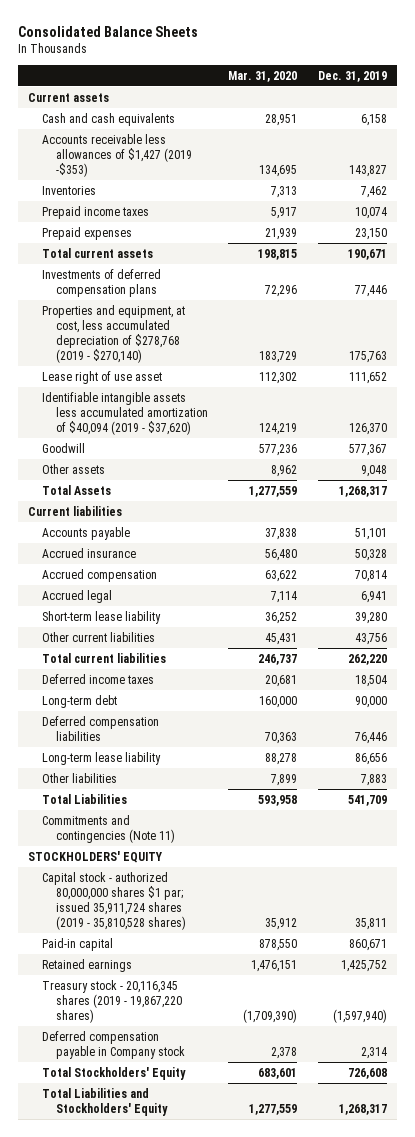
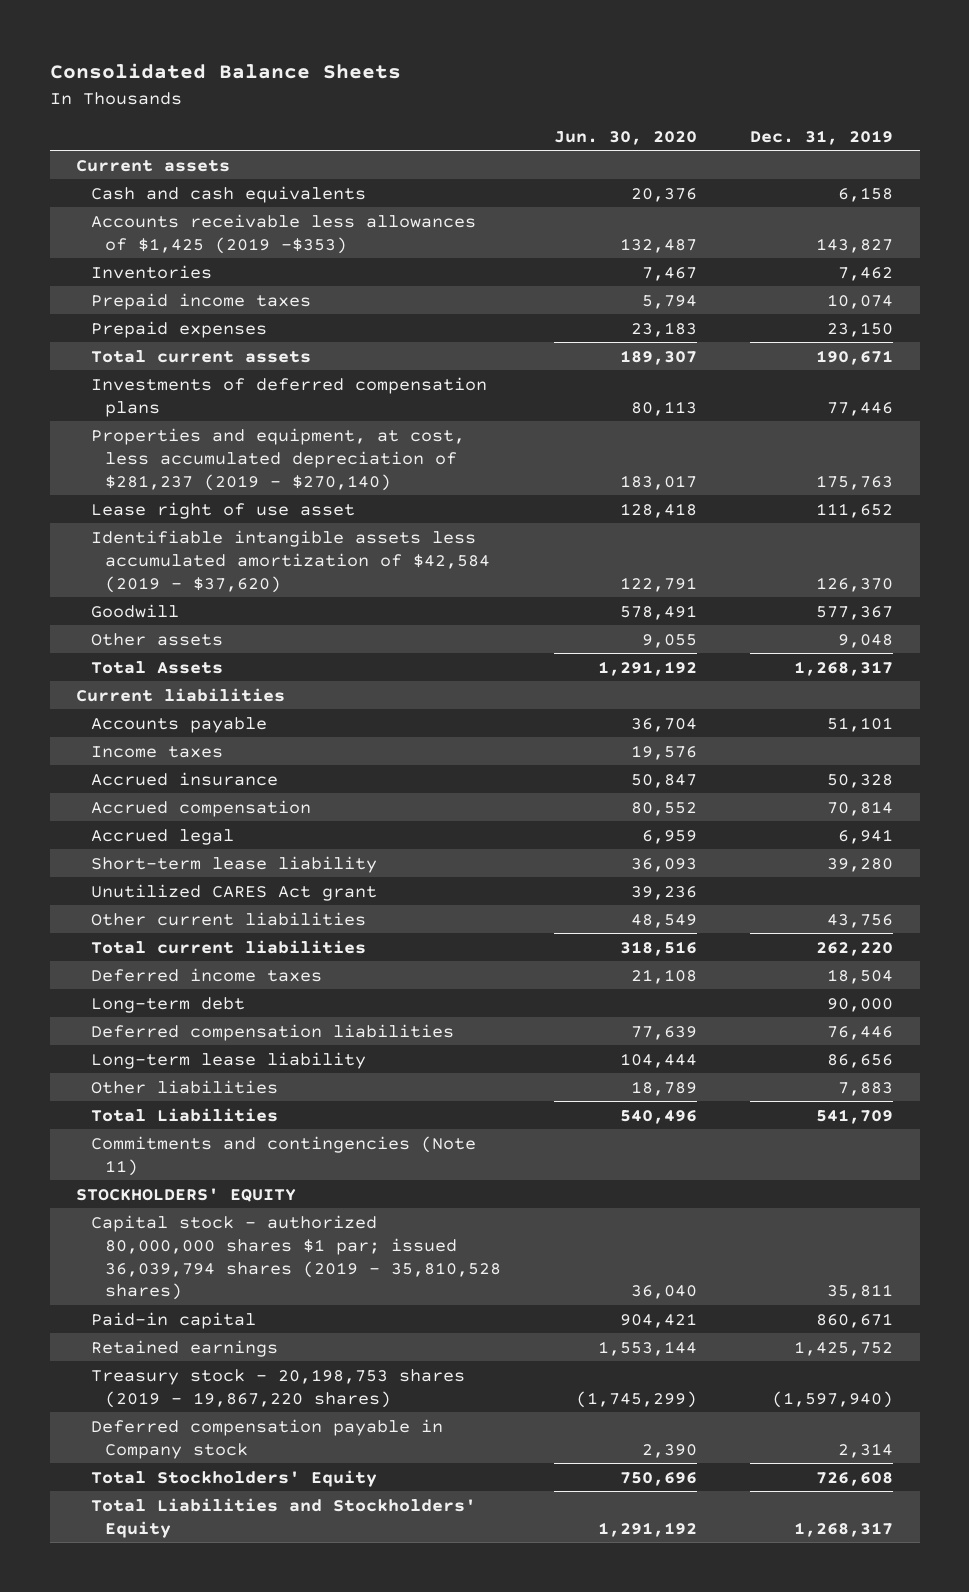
[228,70,298,82] Mar. 31, 2020 -> none
none -> [554,130,698,145] Jun. 30, 2020
[42,133,192,177] Accounts receivable less allowances of $1,427 (2019 -$353) -> [90,213,476,254] Accounts receivable less allowances of $1,425 (2019 -$353)
[42,304,186,363] Properties and equipment, at cost, less accumulated depreciation of $278,768 (2019 - $270,140) -> [90,427,465,491] Properties and equipment, at cost, less accumulated depreciation of $281,237 (2019 - $270,140)
[42,391,208,435] Identifiable intangible assets less accumulated amortization of $40,094 (2019 - $37,620) -> [90,529,491,593] Identifiable intangible assets less accumulated amortization of $42,584 (2019 - $37,620)
none -> [90,745,223,758] Income taxes
none -> [90,883,377,901] Unutilized CARES Act grant
[42,871,186,930] Capital stock - authorized 80,000,000 shares $1 par; issued 35,911,724 shares (2019 - 35,810,528 shares) -> [90,1214,502,1301] Capital stock - authorized 80,000,000 shares $1 par; issued 36,039,794 shares (2019 - 35,810,528 shares)
[42,979,182,1023] Treasury stock - 20,116,345 shares (2019 - 19,867,220 shares) -> [90,1368,465,1408] Treasury stock - 20,198,753 shares (2019 - 19,867,220 shares)

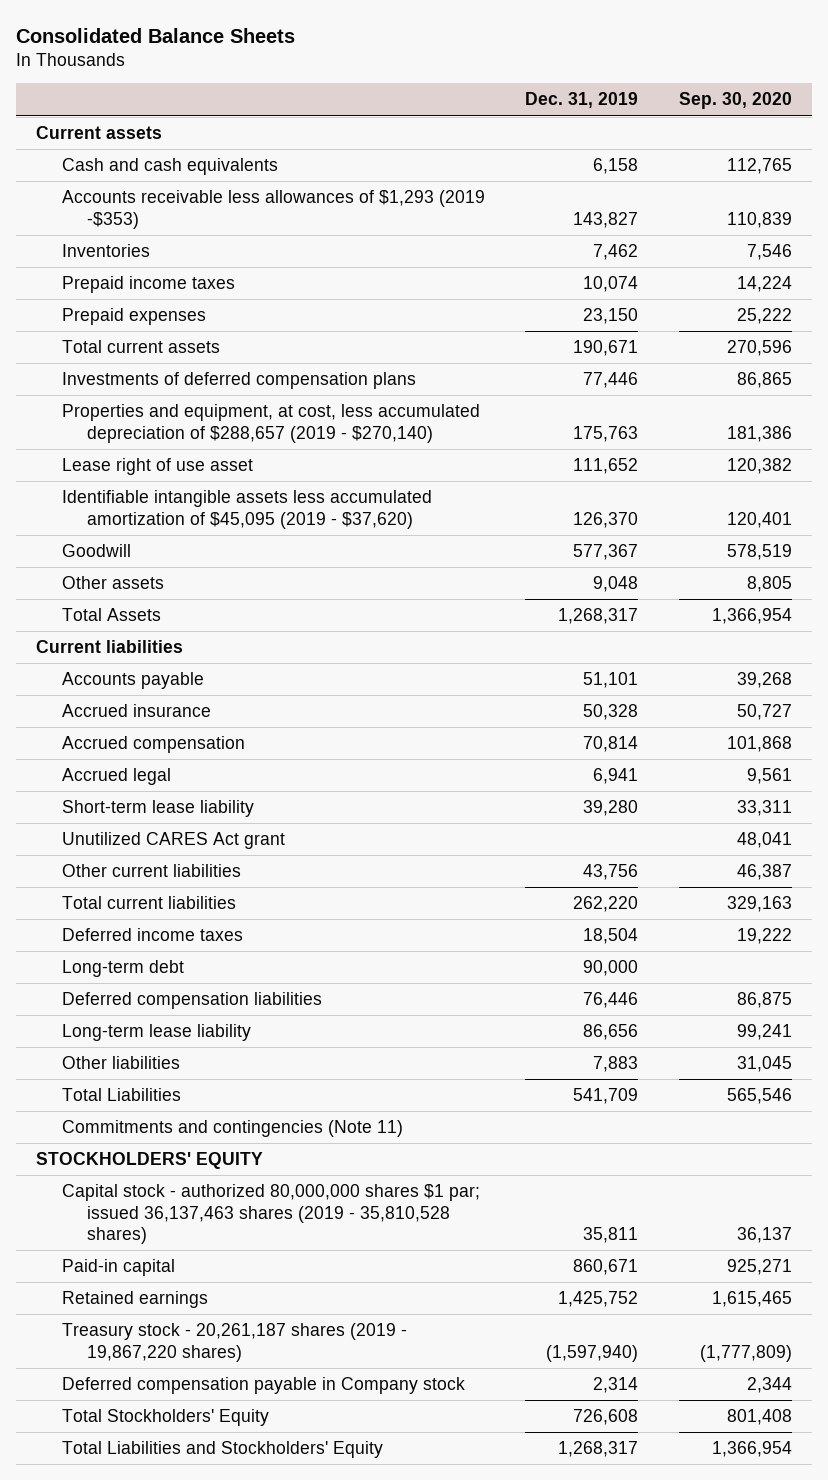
[554,130,698,145] Jun. 30, 2020 -> none
none -> [679,92,793,110] Sep. 30, 2020
[90,213,476,254] Accounts receivable less allowances of $1,425 (2019 -$353) -> [61,190,485,229] Accounts receivable less allowances of $1,293 (2019 -$353)
[90,427,465,491] Properties and equipment, at cost, less accumulated depreciation of $281,237 (2019 - $270,140) -> [61,404,480,443] Properties and equipment, at cost, less accumulated depreciation of $288,657 (2019 - $270,140)
[90,529,491,593] Identifiable intangible assets less accumulated amortization of $42,584 (2019 - $37,620) -> [61,490,432,529] Identifiable intangible assets less accumulated amortization of $45,095 (2019 - $37,620)
[90,745,223,758] Income taxes -> none
[90,1214,502,1301] Capital stock - authorized 80,000,000 shares $1 par; issued 36,039,794 shares (2019 - 35,810,528 shares) -> [61,1184,480,1245] Capital stock - authorized 80,000,000 shares $1 par; issued 36,137,463 shares (2019 - 35,810,528 shares)
[90,1368,465,1408] Treasury stock - 20,198,753 shares (2019 - 19,867,220 shares) -> [61,1323,407,1362] Treasury stock - 20,261,187 shares (2019 - 19,867,220 shares)

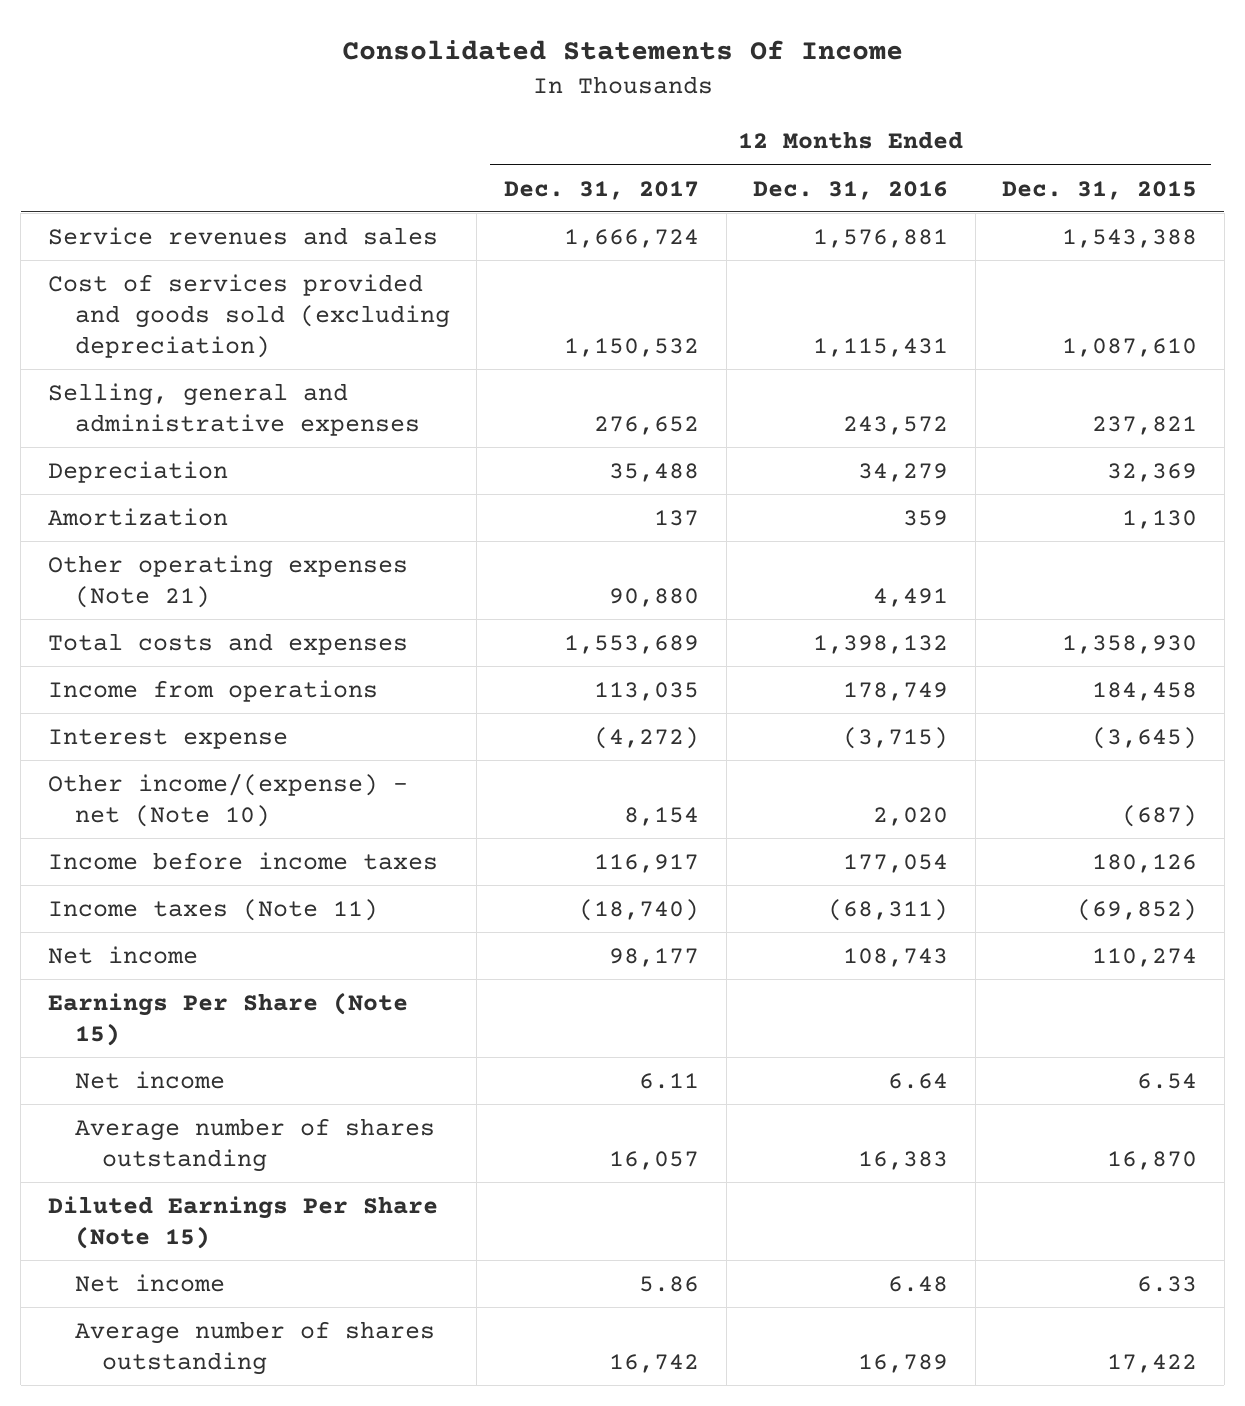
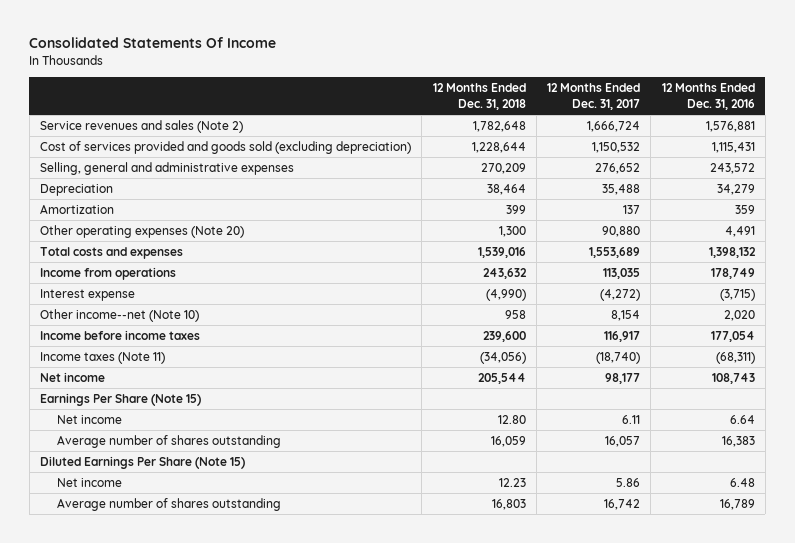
[1002,180,1198,200] Dec. 31, 2015 -> none
none -> [432,83,526,110] 12 Months Ended Dec. 31, 2018
[47,226,438,245] Service revenues and sales -> [40,119,244,133] Service revenues and sales (Note 2)
[47,554,408,608] Other operating expenses (Note 21) -> [40,224,245,238] Other operating expenses (Note 20)
[47,772,408,827] Other income/(expense) - net (Note 10) -> [40,308,200,322] Other income--net (Note 10)

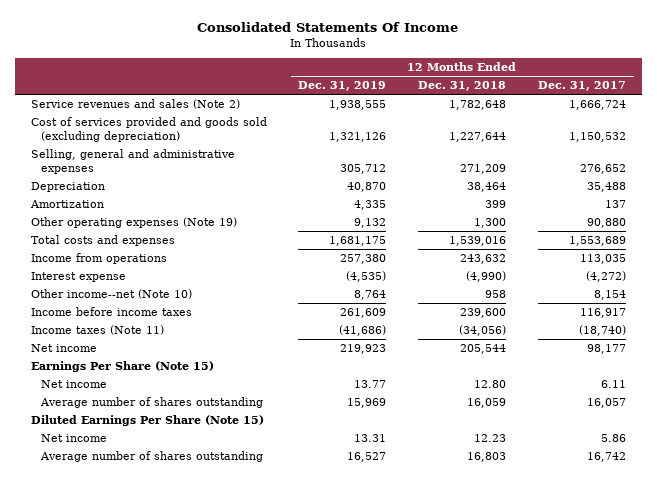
[661,83,755,110] 12 Months Ended Dec. 31, 2016 -> none
none -> [298,81,387,92] Dec. 31, 2019
[471,141,526,153] 1,228,644 -> [449,131,507,142] 1,227,644
[480,162,526,174] 270,209 -> [460,163,507,174] 271,209
[40,224,245,238] Other operating expenses (Note 20) -> [30,217,237,229] Other operating expenses (Note 19)

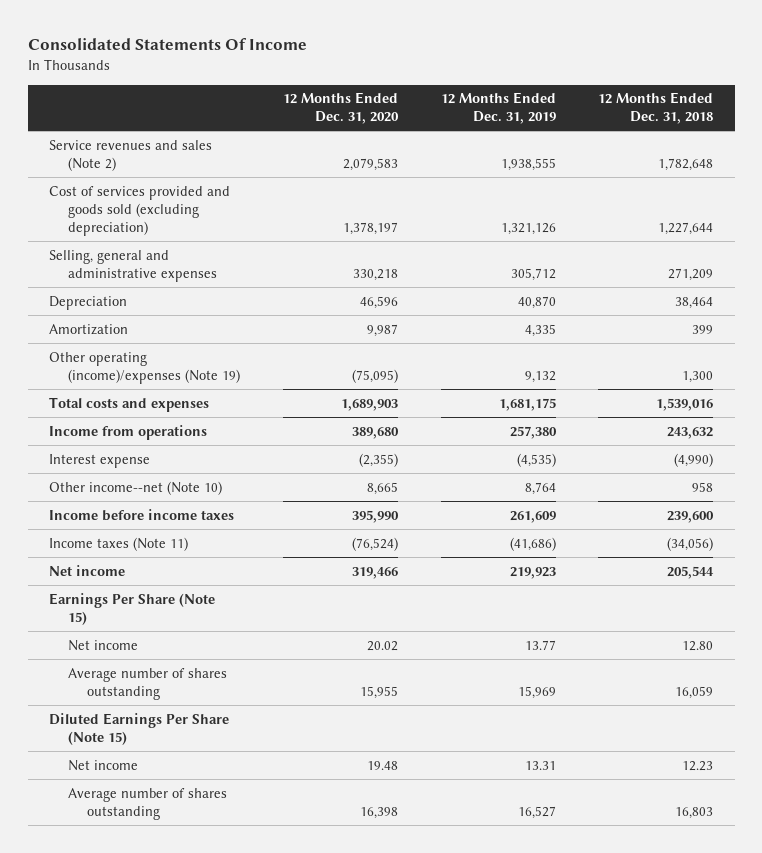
[538,81,627,92] Dec. 31, 2017 -> none
none -> [282,92,399,125] 12 Months Ended Dec. 31, 2020
[30,217,237,229] Other operating expenses (Note 19) -> [48,351,241,384] Other operating (income)/expenses (Note 19)

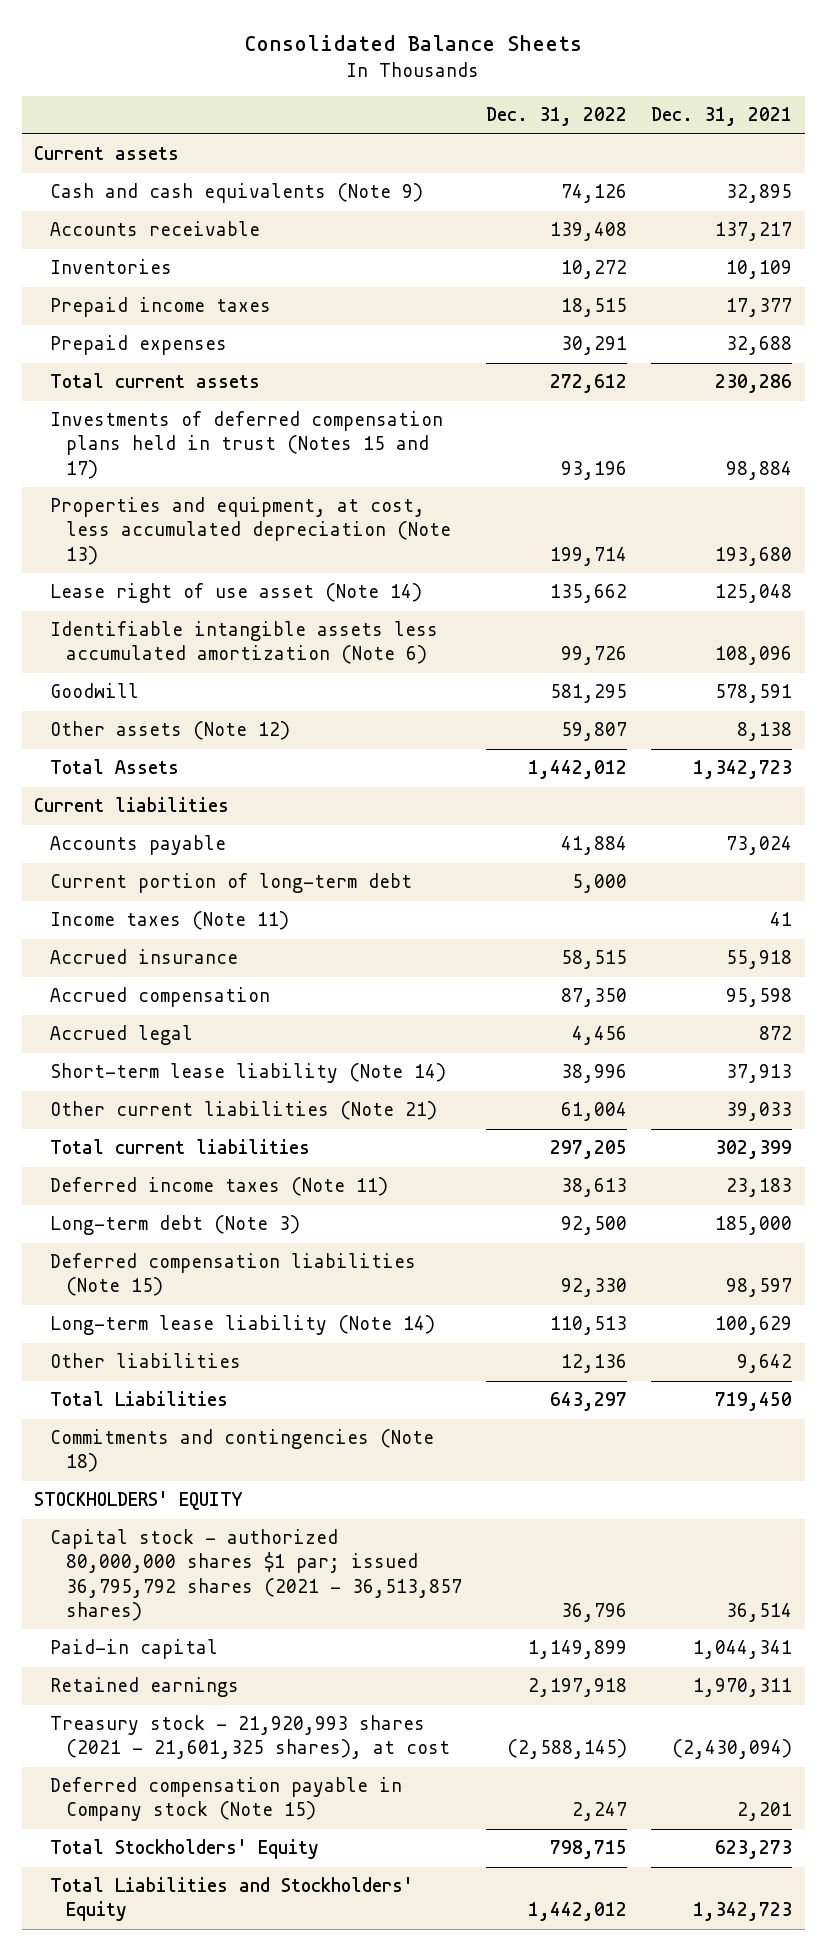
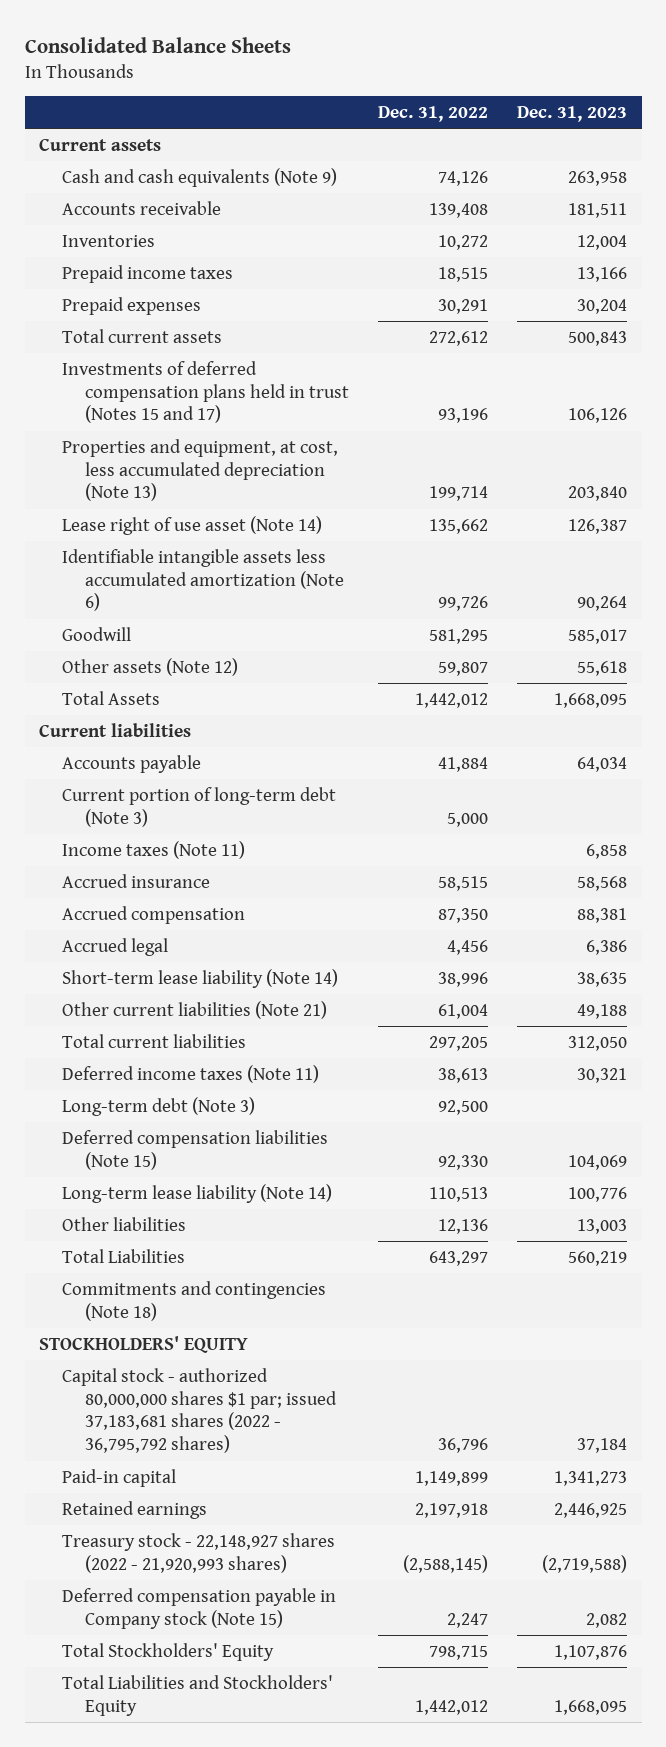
[651,107,793,127] Dec. 31, 2021 -> none
none -> [517,105,628,122] Dec. 31, 2023
[49,873,412,894] Current portion of long-term debt -> [62,786,337,827] Current portion of long-term debt (Note 3)
[49,1529,462,1621] Capital stock - authorized 80,000,000 shares $1 par; issued 36,795,792 shares (2021 - 36,513,857 shares) -> [62,1367,338,1454] Capital stock - authorized 80,000,000 shares $1 par; issued 37,183,681 shares (2022 - 36,795,792 shares)
[49,1715,450,1760] Treasury stock - 21,920,993 shares (2021 - 21,601,325 shares), at cost -> [62,1532,336,1573] Treasury stock - 22,148,927 shares (2022 - 21,920,993 shares)

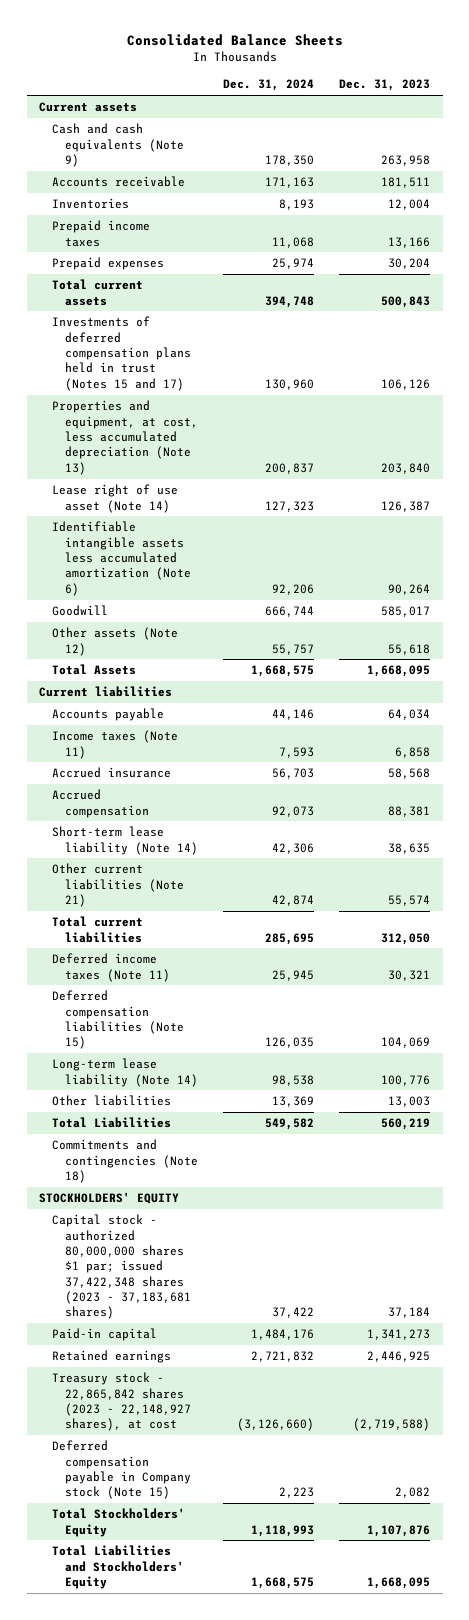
[378,105,489,122] Dec. 31, 2022 -> none
none -> [223,79,315,92] Dec. 31, 2024
[62,786,337,827] Current portion of long-term debt (Note 3) -> none
[62,937,169,956] Accrued legal -> none
[577,1003,628,1019] 49,188 -> [388,894,431,906] 55,574
[62,1096,256,1116] Long-term debt (Note 3) -> none
[62,1367,338,1454] Capital stock - authorized 80,000,000 shares $1 par; issued 37,183,681 shares (2022 - 36,795,792 shares) -> [52,1214,192,1320] Capital stock - authorized 80,000,000 shares $1 par; issued 37,422,348 shares (2023 - 37,183,681 shares)
[62,1532,336,1573] Treasury stock - 22,148,927 shares (2022 - 21,920,993 shares) -> [52,1372,192,1432] Treasury stock - 22,865,842 shares (2023 - 22,148,927 shares), at cost

